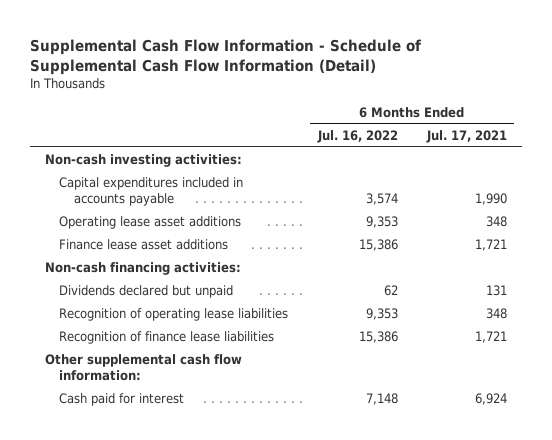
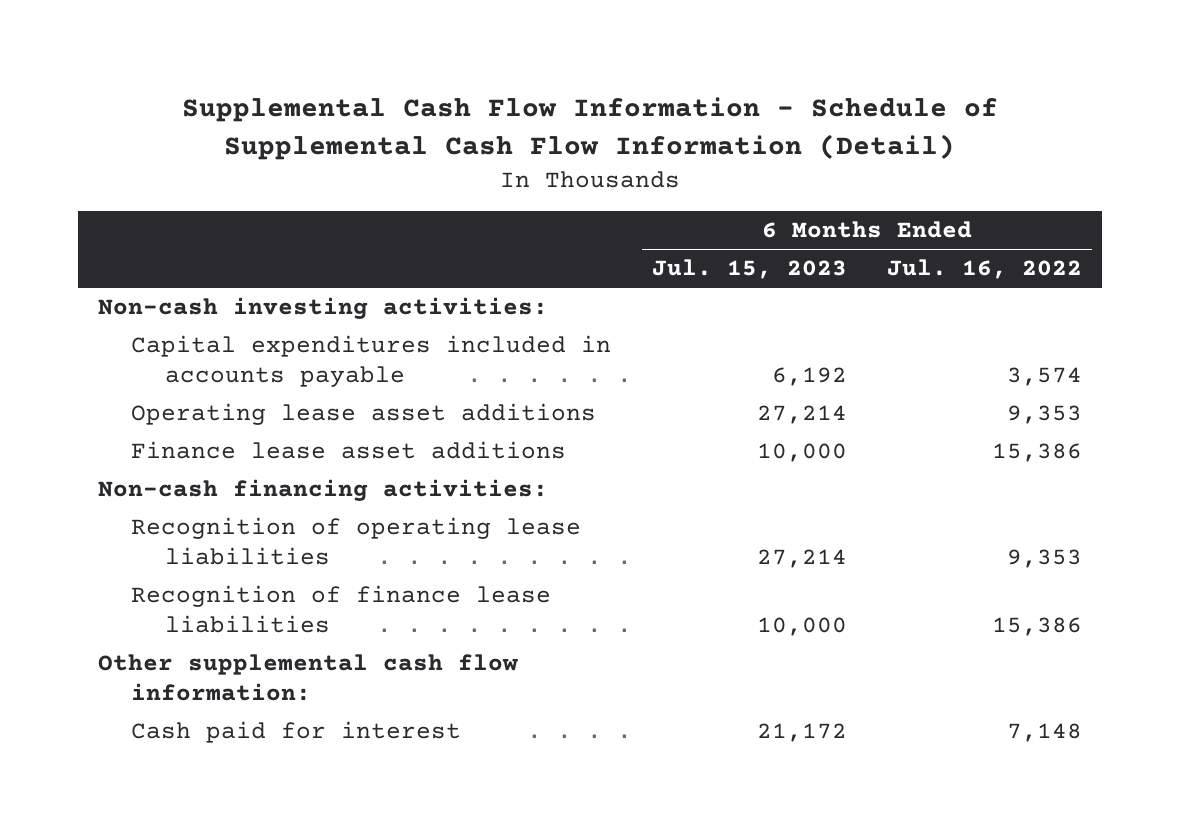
[425,129,507,143] Jul. 17, 2021 -> none
none -> [651,259,847,280] Jul. 15, 2023
[59,285,234,299] Dividends declared but unpaid -> none

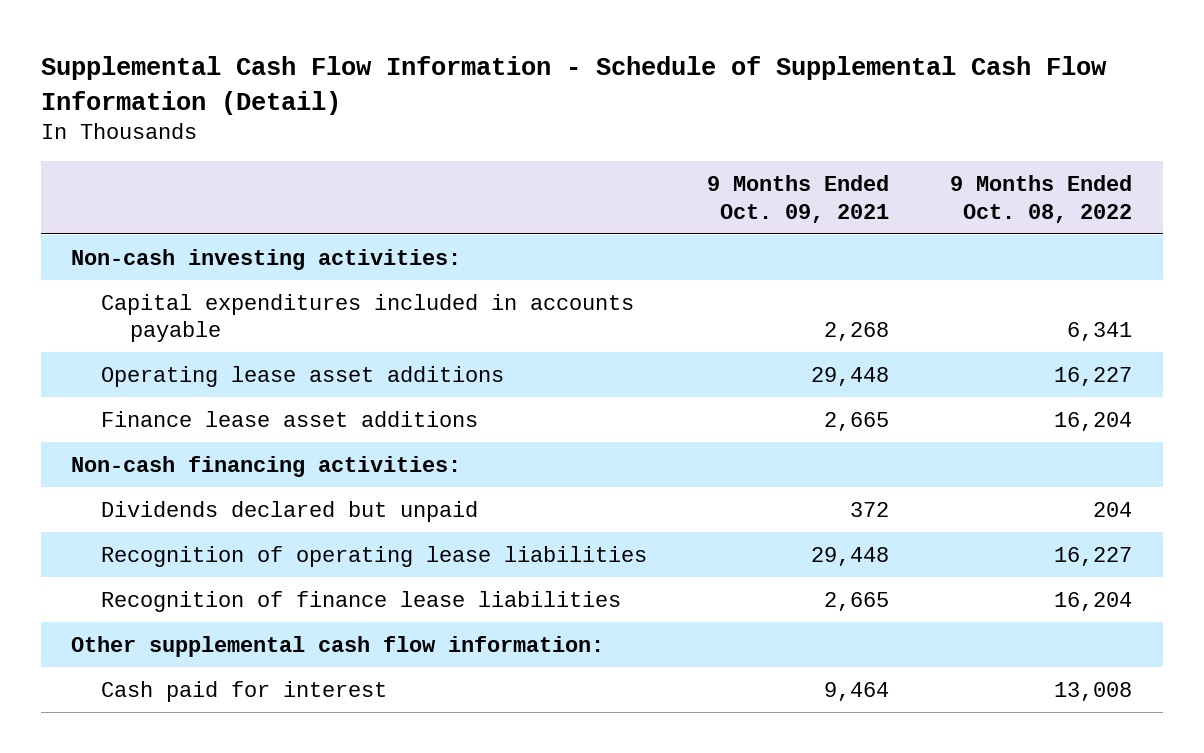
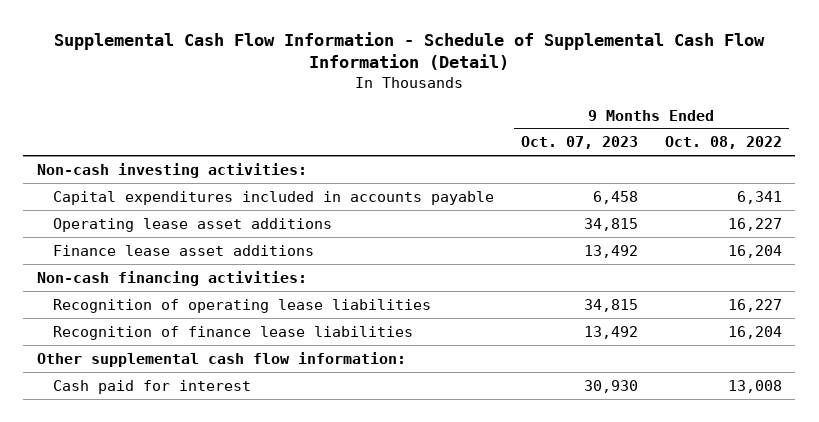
[707,175,890,223] 9 Months Ended Oct. 09, 2021 -> none
none -> [520,136,638,150] Oct. 07, 2023
[100,500,478,522] Dividends declared but unpaid -> none

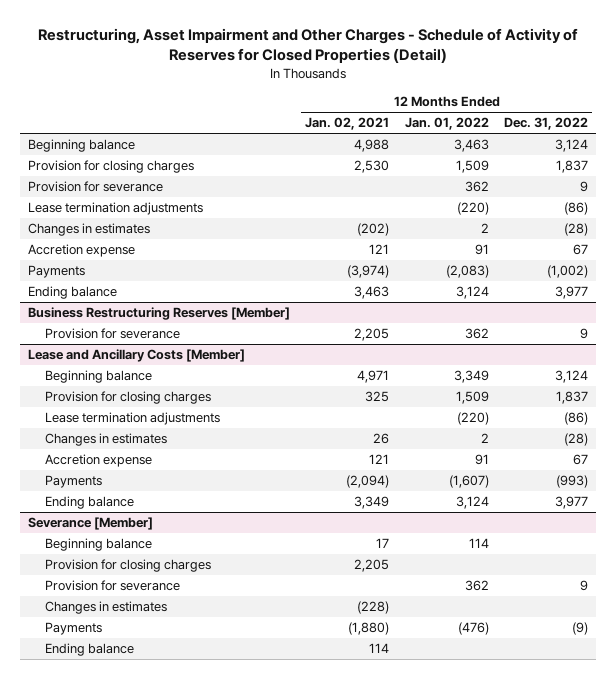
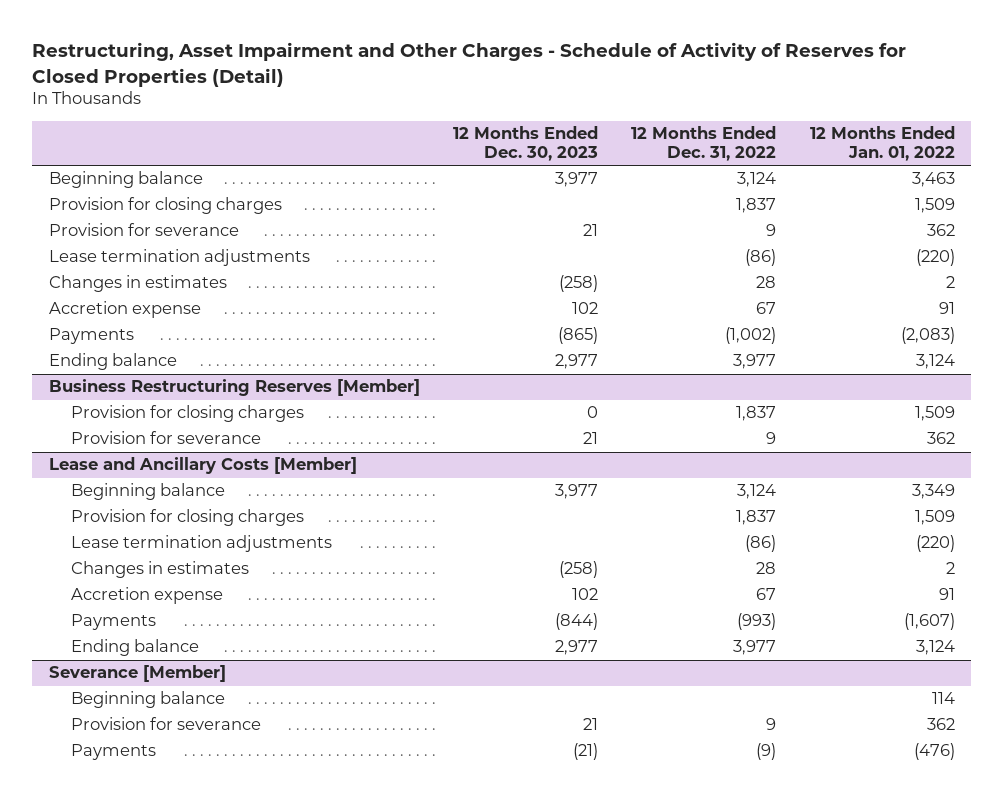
[305,117,390,131] Jan. 02, 2021 -> none
none -> [452,126,598,162] 12 Months Ended Dec. 30, 2023
[564,223,589,237] (28) -> [756,276,777,289] 28
none -> [71,405,305,423] Provision for closing charges
[564,433,589,447] (28) -> [756,562,777,575] 28
[45,559,212,573] Provision for closing charges -> none
[45,601,168,615] Changes in estimates -> none
[45,643,135,657] Ending balance -> none

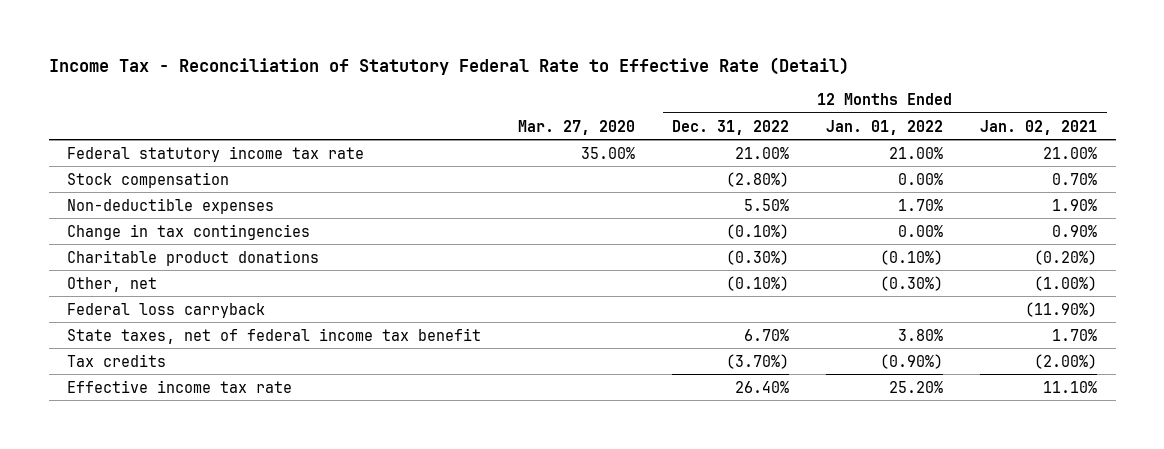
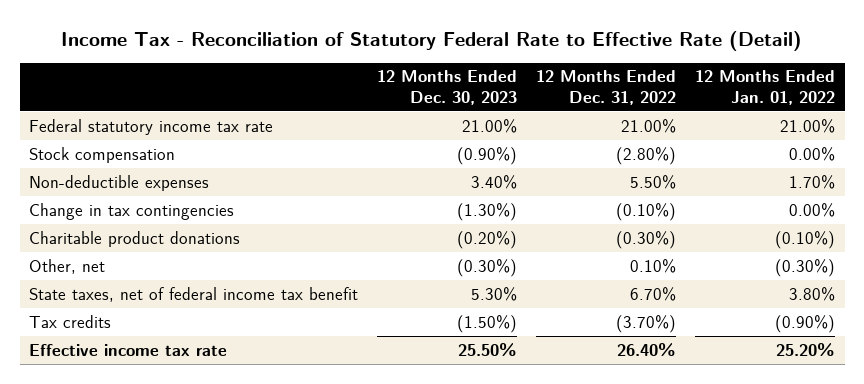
[518,119,636,135] Mar. 27, 2020 -> none
[980,119,1098,135] Jan. 02, 2021 -> none
none -> [377,70,518,105] 12 Months Ended Dec. 30, 2023
[67,302,266,318] Federal loss carryback -> none
[726,275,790,291] (0.10%) -> [630,258,677,273] 0.10%

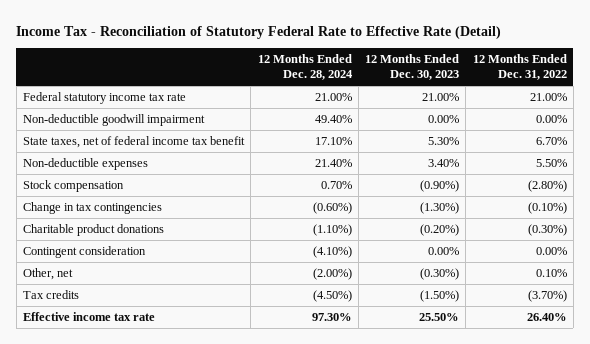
[695,70,836,105] 12 Months Ended Jan. 01, 2022 -> none
none -> [257,53,353,81] 12 Months Ended Dec. 28, 2024
none -> [23,113,206,126] Non-deductible goodwill impairment
[29,286,359,302] State taxes, net of federal income tax benefit -> [23,135,246,148] State taxes, net of federal income tax benefit
[29,146,176,163] Stock compensation -> [23,179,125,192] Stock compensation
none -> [23,245,147,258] Contingent consideration

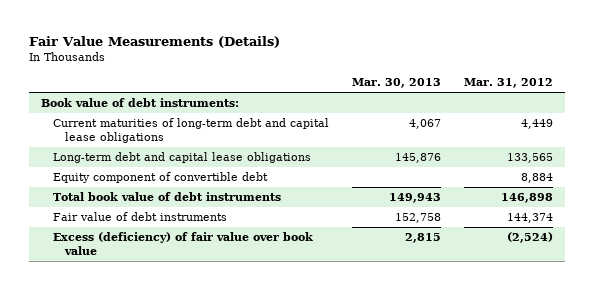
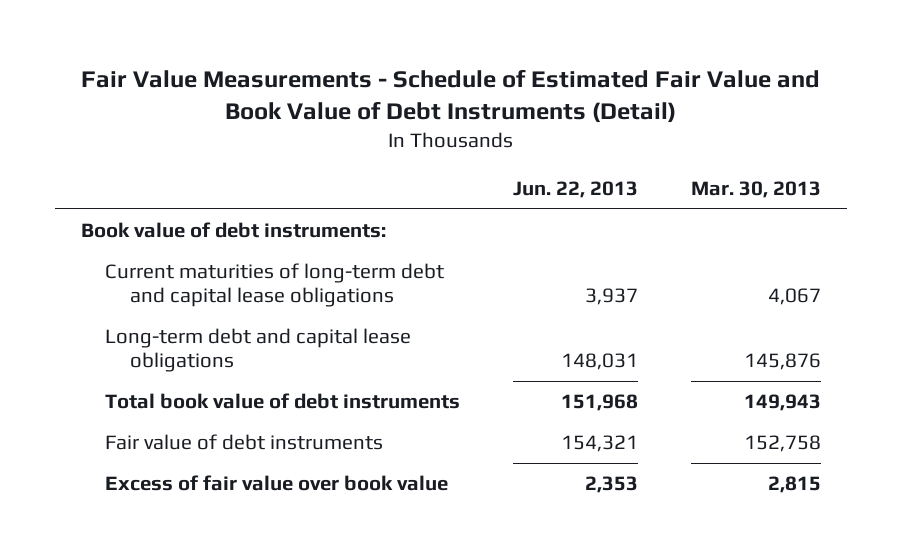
[28,36,280,49] Fair Value Measurements (Details) -> [81,69,821,124] Fair Value Measurements - Schedule of Estimated Fair Value and Book Value of Debt Instruments (Detail)
[464,78,554,89] Mar. 31, 2012 -> none
none -> [513,180,639,198] Jun. 22, 2013
[52,172,268,184] Equity component of convertible debt -> none
[52,232,313,256] Excess (deficiency) of fair value over book value -> [105,475,449,492] Excess of fair value over book value

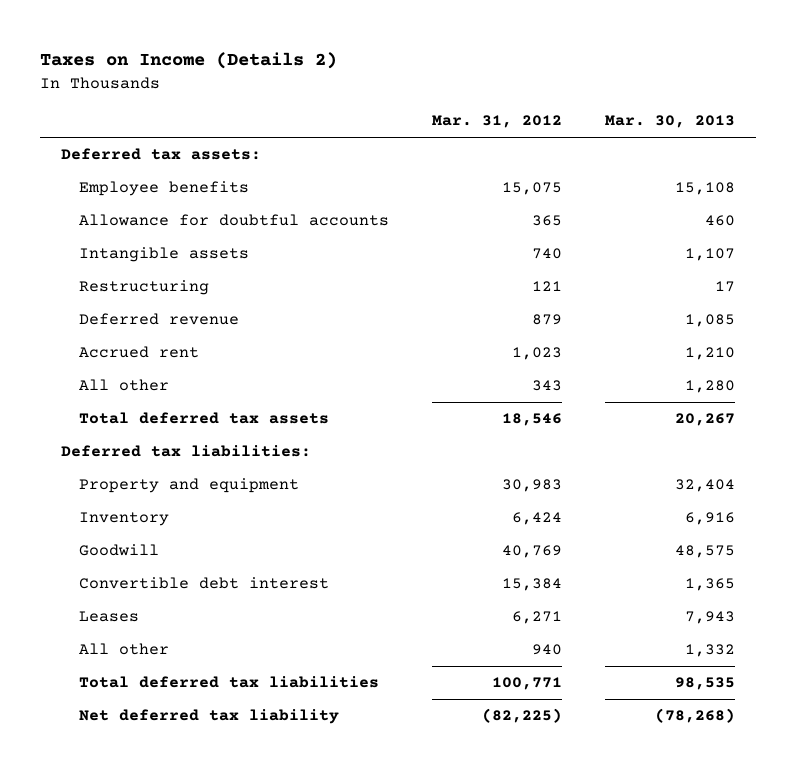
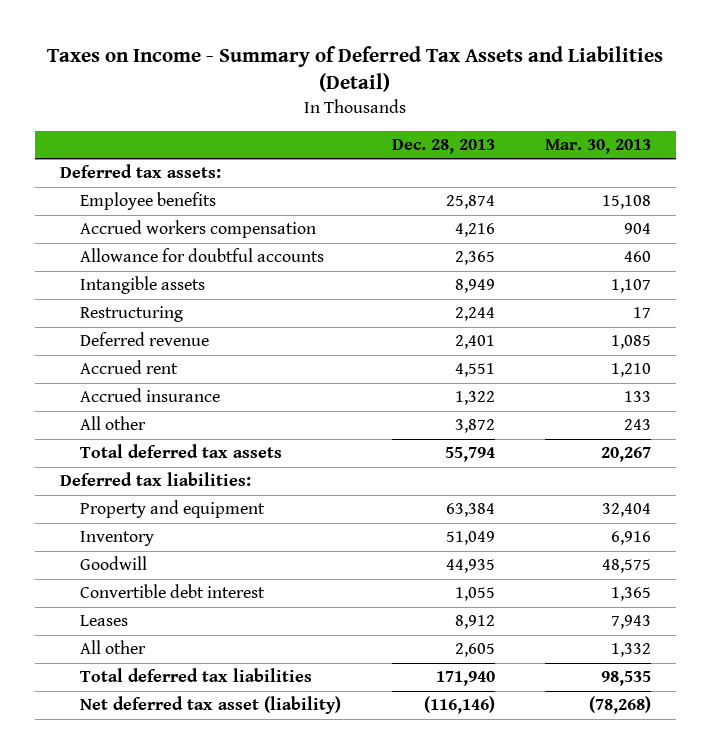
[39,52,337,70] Taxes on Income (Details 2) -> [47,45,664,93] Taxes on Income - Summary of Deferred Tax Assets and Liabilities (Detail)
[431,115,562,129] Mar. 31, 2012 -> none
none -> [391,139,495,155] Dec. 28, 2013
none -> [80,220,317,239] Accrued workers compensation
none -> [80,388,221,403] Accrued insurance
[684,380,735,394] 1,280 -> [624,419,652,431] 243
[78,709,339,725] Net deferred tax liability -> [80,696,342,715] Net deferred tax asset (liability)

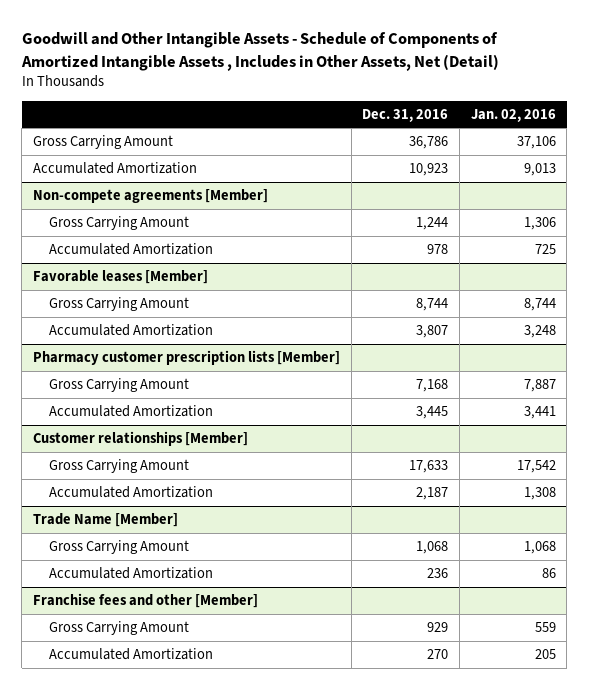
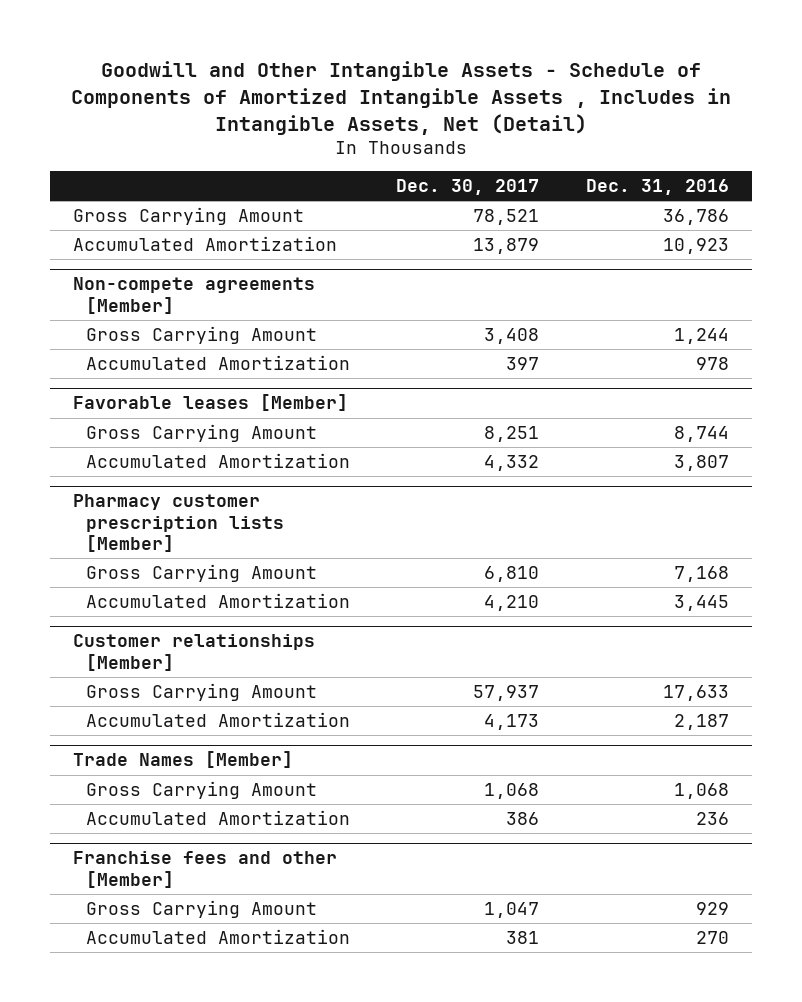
[20,32,499,71] Goodwill and Other Intangible Assets - Schedule of Components of Amortized Intangible Assets , Includes in Other Assets, Net (Detail) -> [70,60,731,135] Goodwill and Other Intangible Assets - Schedule of Components of Amortized Intangible Assets , Includes in Intangible Assets, Net (Detail)
[470,108,556,122] Jan. 02, 2016 -> none
none -> [396,179,540,196] Dec. 30, 2017
[33,513,179,528] Trade Name [Member] -> [73,751,294,769] Trade Names [Member]

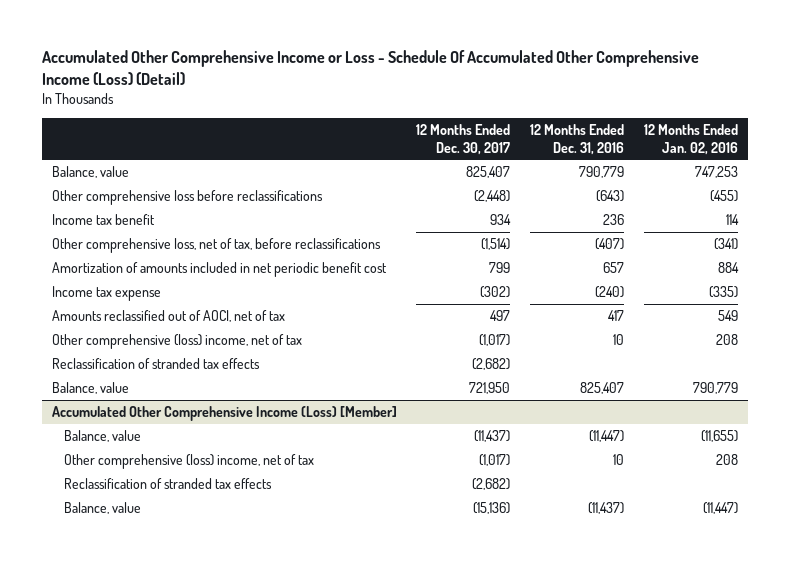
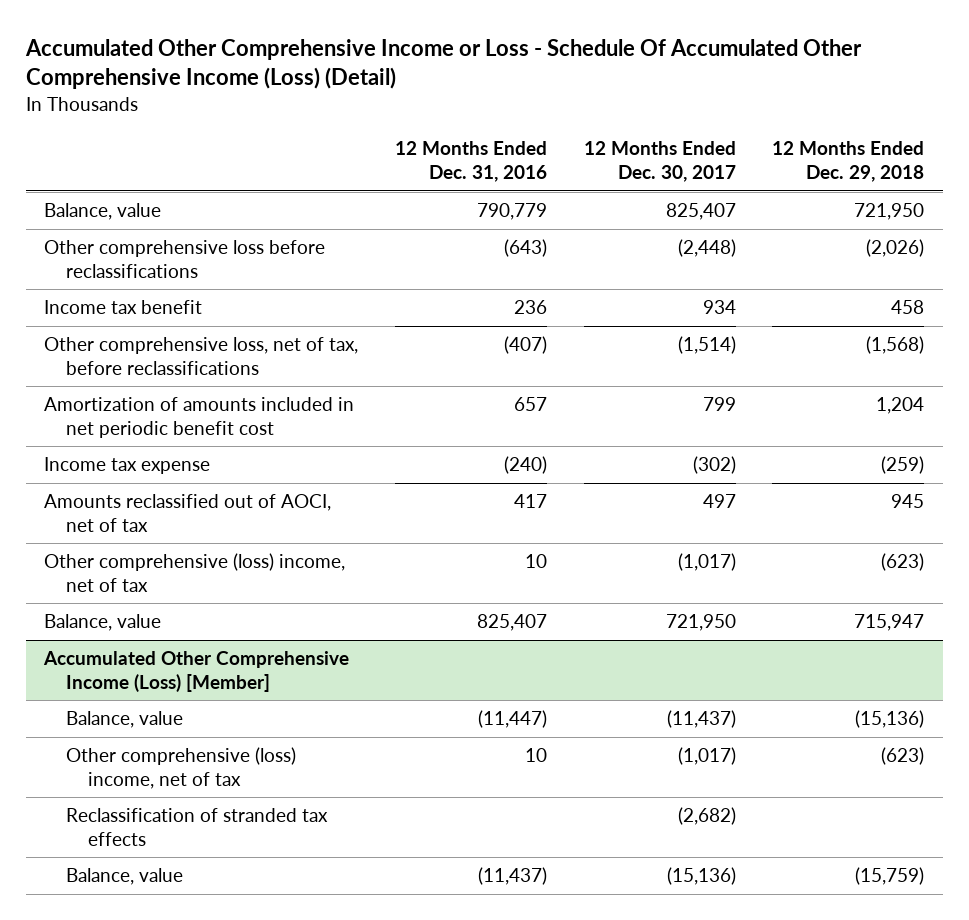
[643,123,738,155] 12 Months Ended Jan. 02, 2016 -> none
none -> [772,141,925,183] 12 Months Ended Dec. 29, 2018
[51,358,260,370] Reclassification of stranded tax effects -> none

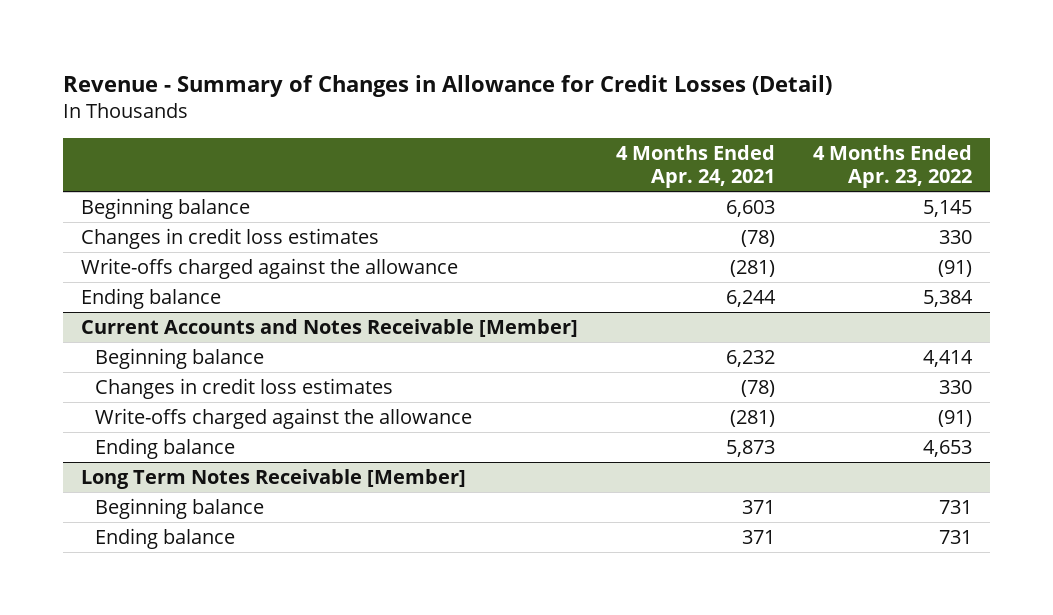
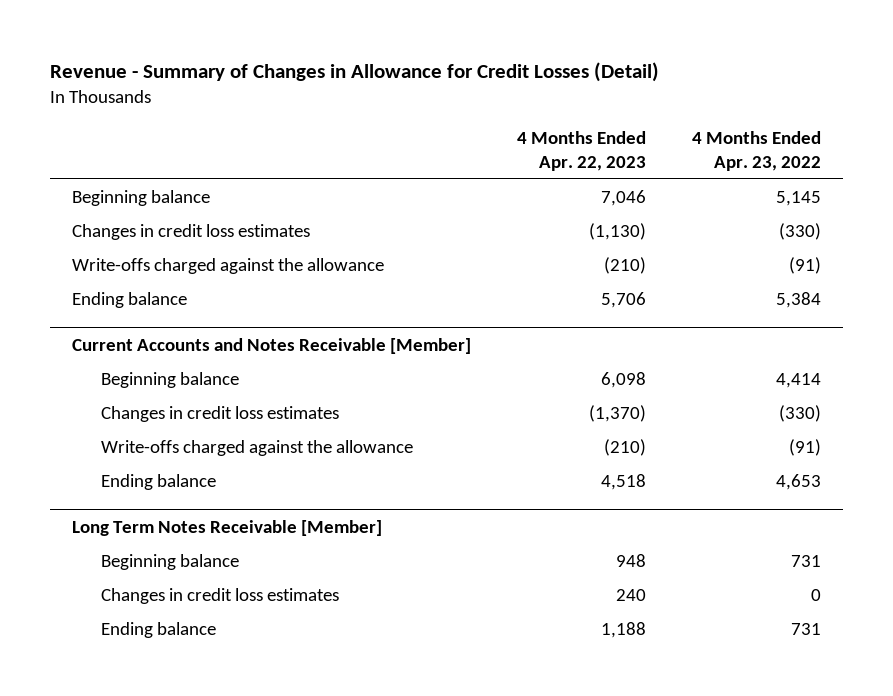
[616,144,776,189] 4 Months Ended Apr. 24, 2021 -> none
none -> [516,131,646,171] 4 Months Ended Apr. 22, 2023
[938,230,972,245] 330 -> [778,223,821,241] (330)
[938,380,972,395] 330 -> [778,405,821,423] (330)
none -> [101,588,340,605] Changes in credit loss estimates

